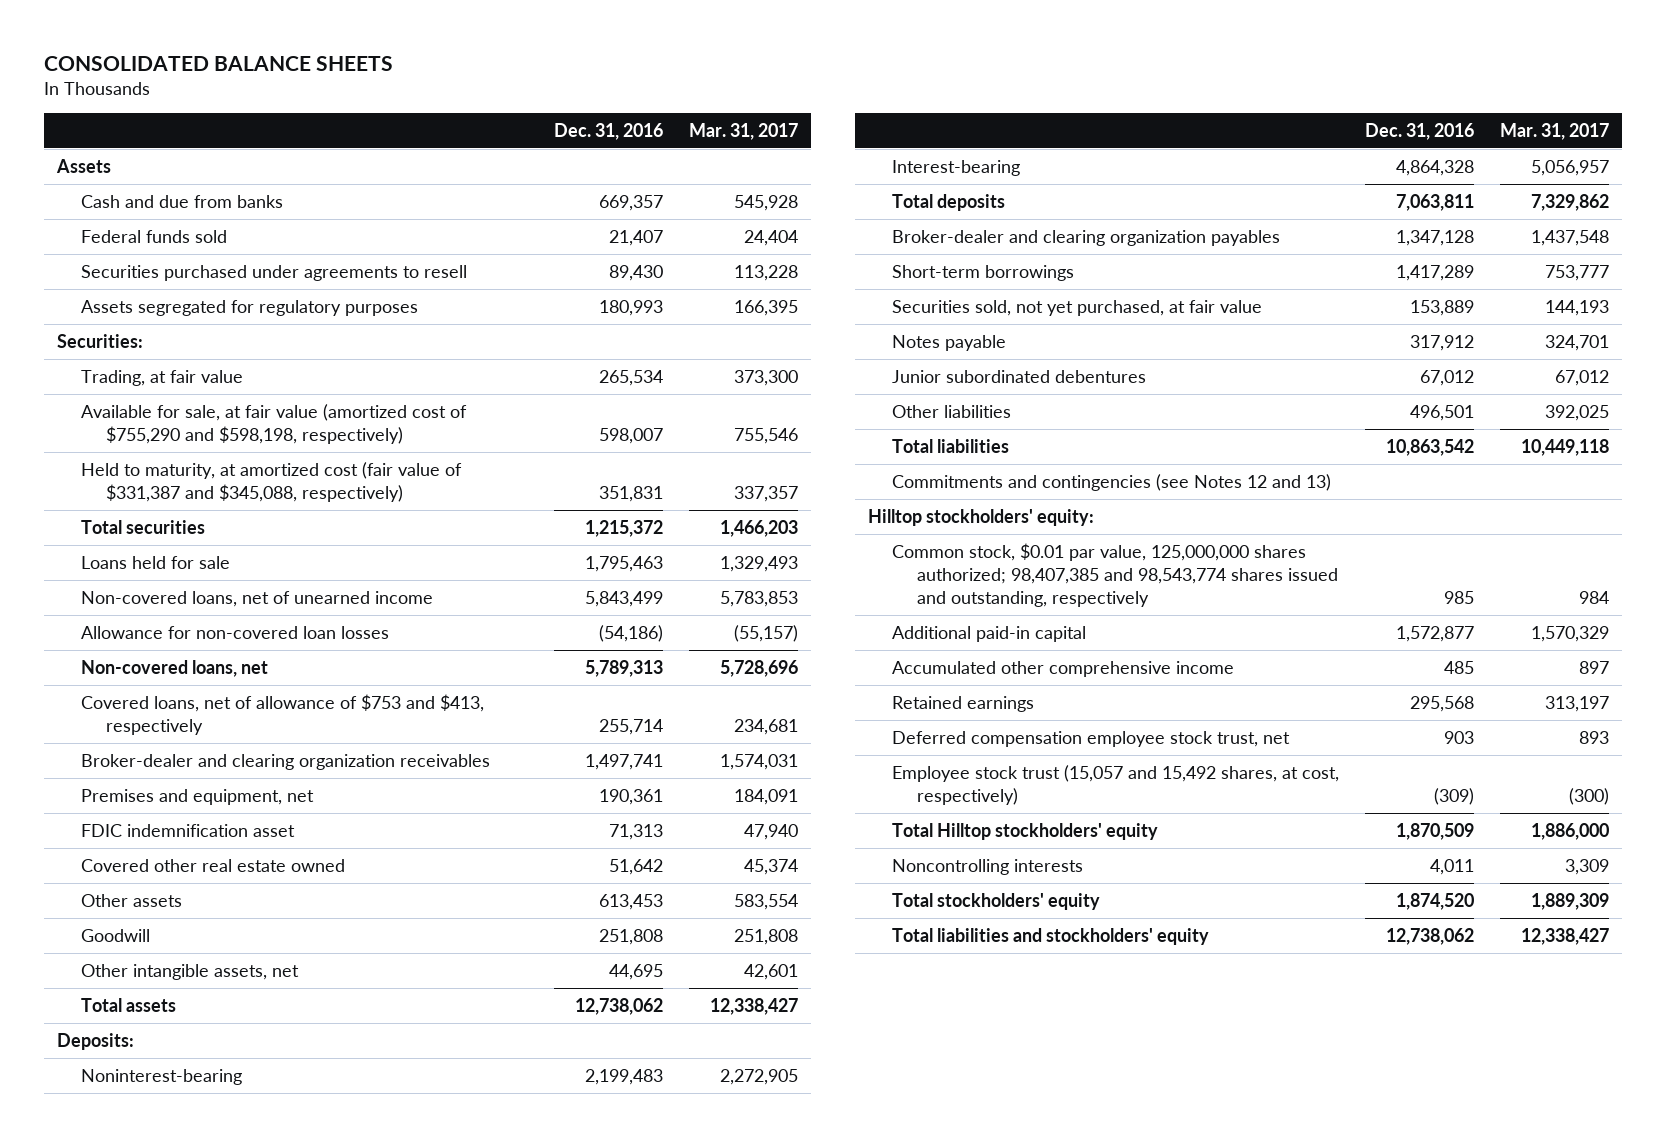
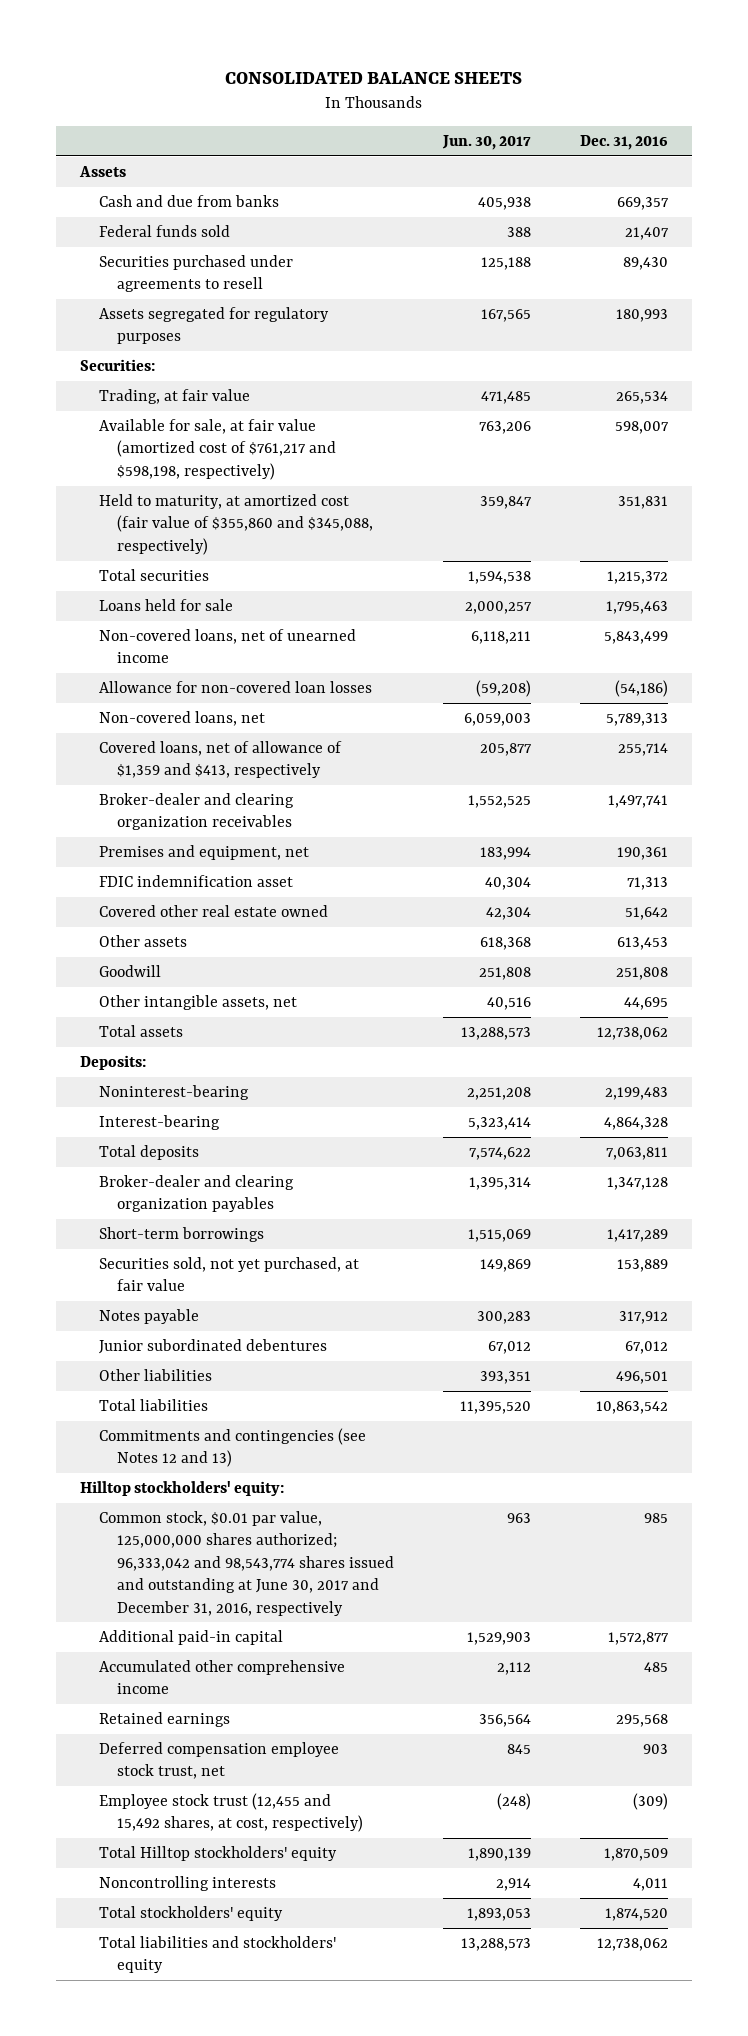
[688,122,798,140] Mar. 31, 2017 -> none
none -> [441,134,531,150] Jun. 30, 2017
[81,403,468,444] Available for sale, at fair value (amortized cost of $755,290 and $598,198, respectively) -> [98,419,337,480] Available for sale, at fair value (amortized cost of $761,217 and $598,198, respectively)
[81,461,463,502] Held to maturity, at amortized cost (fair value of $331,387 and $345,088, respectively) -> [98,494,374,555] Held to maturity, at amortized cost (fair value of $355,860 and $345,088, respectively)
[81,693,485,735] Covered loans, net of allowance of $753 and $413, respectively -> [98,741,342,779] Covered loans, net of allowance of $1,359 and $413, respectively
[892,542,1339,607] Common stock, $0.01 par value, 125,000,000 shares authorized; 98,407,385 and 98,543,774 shares issued and outstanding, respectively -> [98,1511,395,1616] Common stock, $0.01 par value, 125,000,000 shares authorized; 96,333,042 and 98,543,774 shares issued and outstanding at June 30, 2017 and December 31, 2016, respectively
[892,764,1340,805] Employee stock trust (15,057 and 15,492 shares, at cost, respectively) -> [98,1793,364,1833] Employee stock trust (12,455 and 15,492 shares, at cost, respectively)

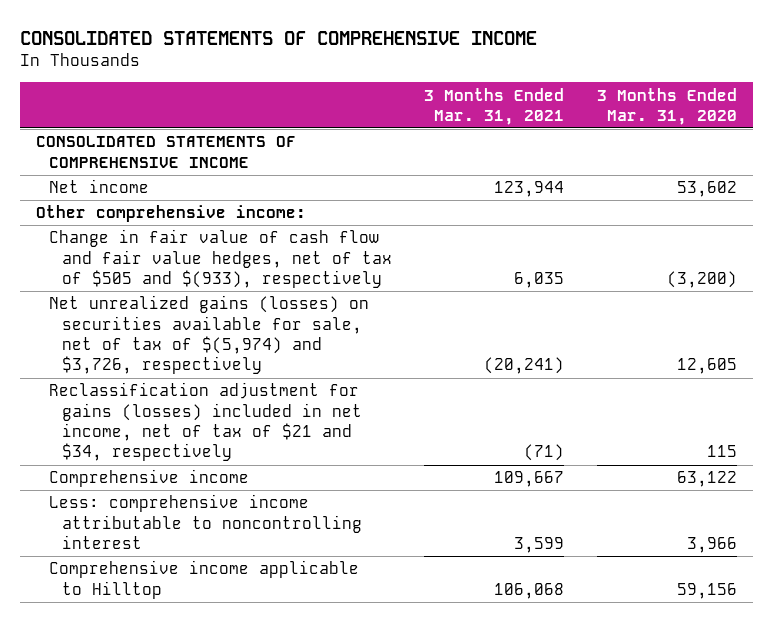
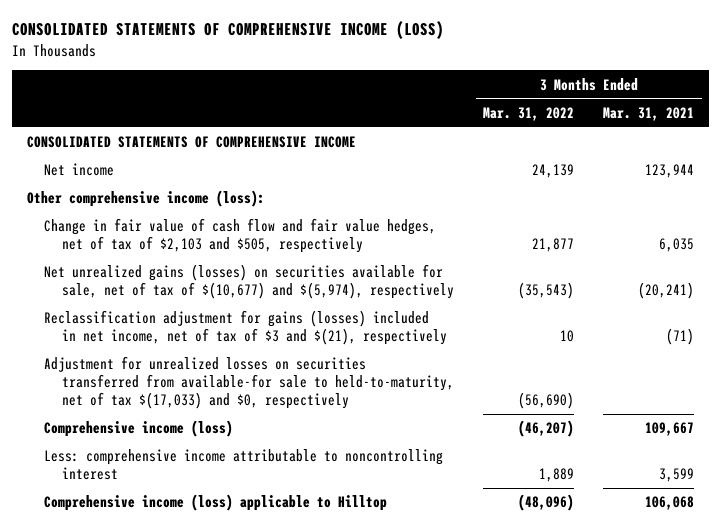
[20,30,538,45] CONSOLIDATED STATEMENTS OF COMPREHENSIVE INCOME -> [12,21,445,40] CONSOLIDATED STATEMENTS OF COMPREHENSIVE INCOME (LOSS)
[596,87,737,125] 3 Months Ended Mar. 31, 2020 -> none
none -> [483,107,575,122] Mar. 31, 2022
[36,205,307,223] Other comprehensive income: -> [27,190,266,208] Other comprehensive income (loss):
[49,229,393,289] Change in fair value of cash flow and fair value hedges, net of tax of $505 and $(933), respectively -> [44,218,437,254] Change in fair value of cash flow and fair value hedges, net of tax of $2,103 and $505, respectively
[49,295,370,375] Net unrealized gains (losses) on securities available for sale, net of tax of $(5,974) and $3,726, respectively -> [44,264,454,300] Net unrealized gains (losses) on securities available for sale, net of tax of $(10,677) and $(5,974), respectively
[49,382,363,462] Reclassification adjustment for gains (losses) included in net income, net of tax of $21 and $34, respectively -> [44,310,447,346] Reclassification adjustment for gains (losses) included in net income, net of tax of $3 and $(21), respectively
none -> [44,356,454,409] Adjustment for unrealized losses on securities transferred from available-for sale to held-to-maturity, net of tax $(17,033) and $0, respectively
[49,469,250,488] Comprehensive income -> [44,420,234,438] Comprehensive income (loss)
[49,560,360,599] Comprehensive income applicable to Hilltop -> [44,494,388,512] Comprehensive income (loss) applicable to Hilltop

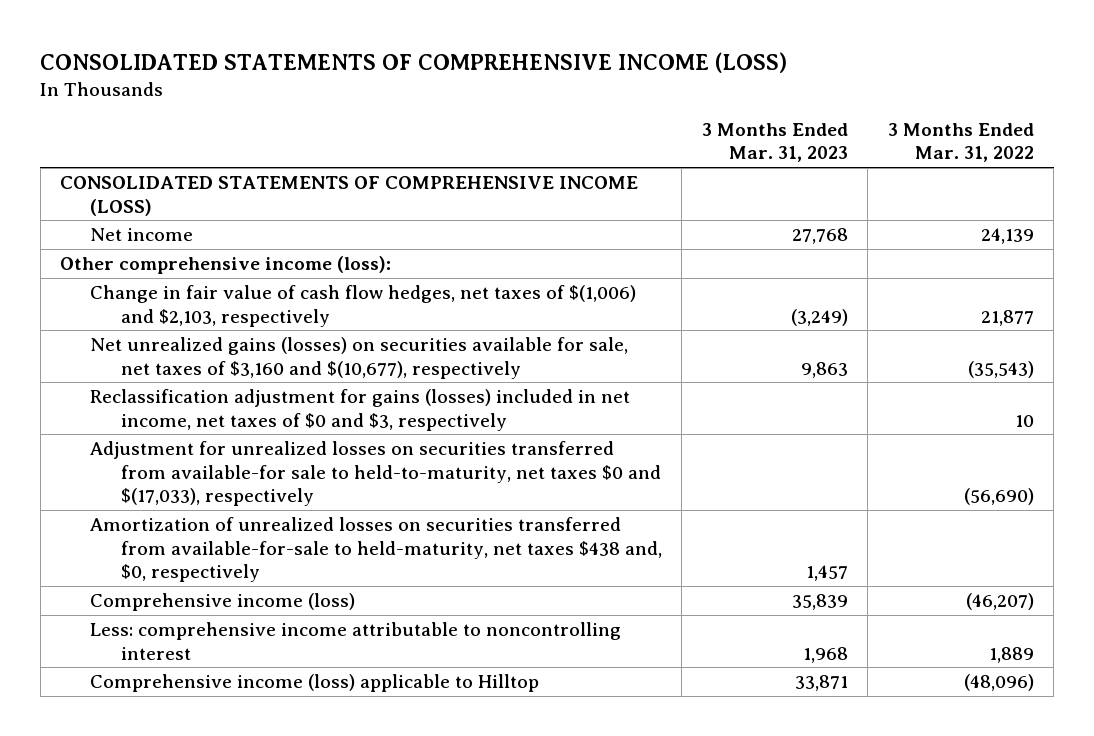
[603,107,695,122] Mar. 31, 2021 -> none
none -> [701,122,848,163] 3 Months Ended Mar. 31, 2023
[27,136,357,149] CONSOLIDATED STATEMENTS OF COMPREHENSIVE INCOME -> [60,175,639,216] CONSOLIDATED STATEMENTS OF COMPREHENSIVE INCOME (LOSS)
[44,218,437,254] Change in fair value of cash flow and fair value hedges, net of tax of $2,103 and $505, respectively -> [90,284,637,327] Change in fair value of cash flow hedges, net taxes of $(1,006) and $2,103, respectively
[44,264,454,300] Net unrealized gains (losses) on securities available for sale, net of tax of $(10,677) and $(5,974), respectively -> [90,336,629,379] Net unrealized gains (losses) on securities available for sale, net taxes of $3,160 and $(10,677), respectively
[44,310,447,346] Reclassification adjustment for gains (losses) included in net income, net of tax of $3 and $(21), respectively -> [90,388,631,431] Reclassification adjustment for gains (losses) included in net income, net taxes of $0 and $3, respectively
[44,356,454,409] Adjustment for unrealized losses on securities transferred from available-for sale to held-to-maturity, net of tax $(17,033) and $0, respectively -> [90,440,661,507] Adjustment for unrealized losses on securities transferred from available-for sale to held-to-maturity, net taxes $0 and $(17,033), respectively
none -> [90,516,662,583] Amortization of unrealized losses on securities transferred from available-for-sale to held-maturity, net taxes $438 and, $0, respectively

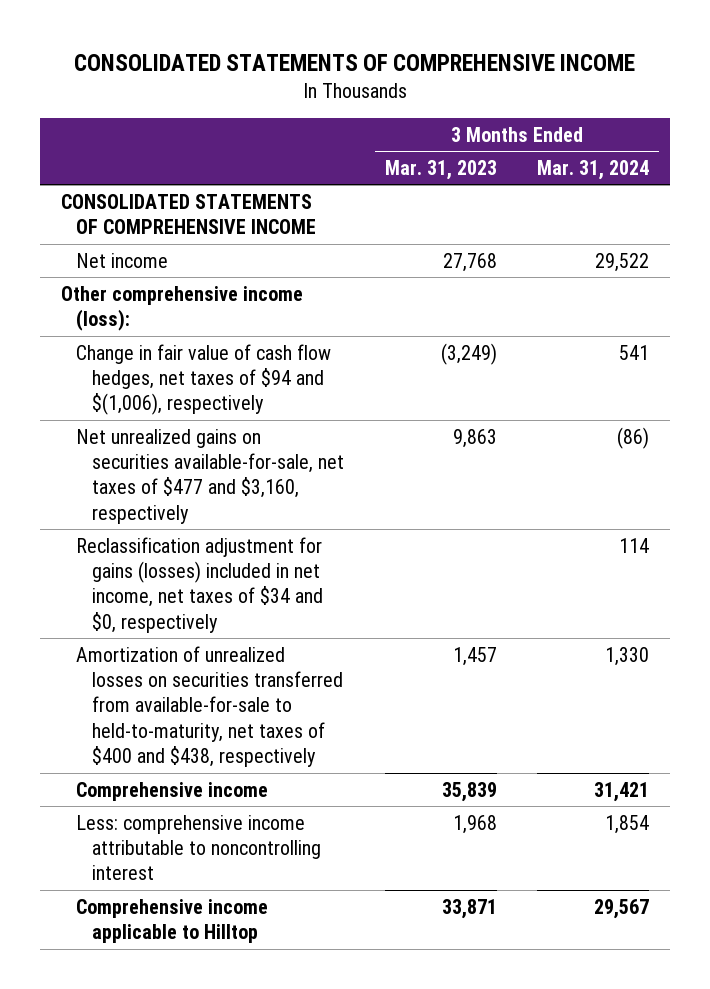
[40,51,788,73] CONSOLIDATED STATEMENTS OF COMPREHENSIVE INCOME (LOSS) -> [73,54,635,72] CONSOLIDATED STATEMENTS OF COMPREHENSIVE INCOME
[887,122,1034,163] 3 Months Ended Mar. 31, 2022 -> none
none -> [537,159,650,180] Mar. 31, 2024
[60,175,639,216] CONSOLIDATED STATEMENTS OF COMPREHENSIVE INCOME (LOSS) -> [60,193,317,235] CONSOLIDATED STATEMENTS OF COMPREHENSIVE INCOME
[90,440,661,507] Adjustment for unrealized losses on securities transferred from available-for sale to held-to-maturity, net taxes $0 and $(17,033), respectively -> none
[90,284,637,327] Change in fair value of cash flow hedges, net taxes of $(1,006) and $2,103, respectively -> [76,343,332,416] Change in fair value of cash flow hedges, net taxes of $94 and $(1,006), respectively
[90,336,629,379] Net unrealized gains (losses) on securities available for sale, net taxes of $3,160 and $(10,677), respectively -> [76,428,345,524] Net unrealized gains on securities available-for-sale, net taxes of $477 and $3,160, respectively
[90,388,631,431] Reclassification adjustment for gains (losses) included in net income, net taxes of $0 and $3, respectively -> [76,536,324,633] Reclassification adjustment for gains (losses) included in net income, net taxes of $34 and $0, respectively
[90,516,662,583] Amortization of unrealized losses on securities transferred from available-for-sale to held-maturity, net taxes $438 and, $0, respectively -> [76,645,344,768] Amortization of unrealized losses on securities transferred from available-for-sale to held-to-maturity, net taxes of $400 and $438, respectively
[90,592,356,611] Comprehensive income (loss) -> [76,781,269,801] Comprehensive income
[90,673,540,692] Comprehensive income (loss) applicable to Hilltop -> [76,898,269,944] Comprehensive income applicable to Hilltop

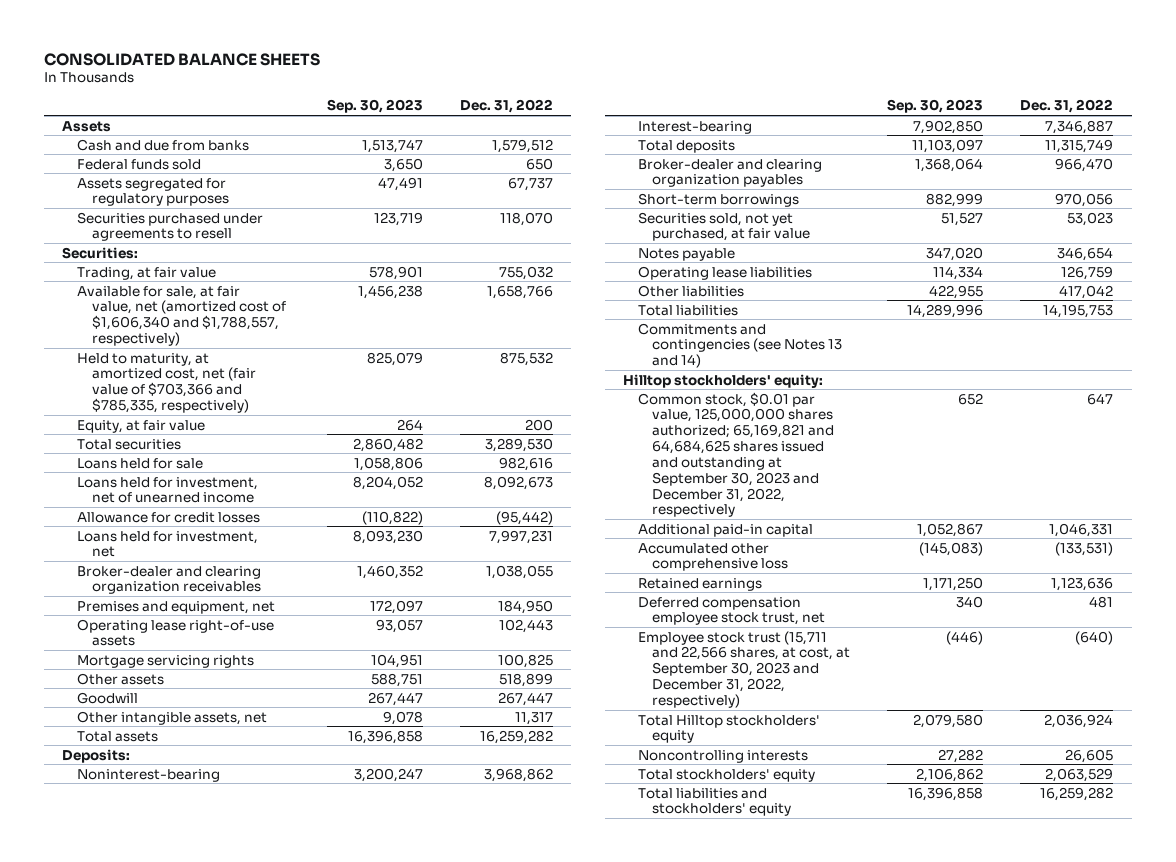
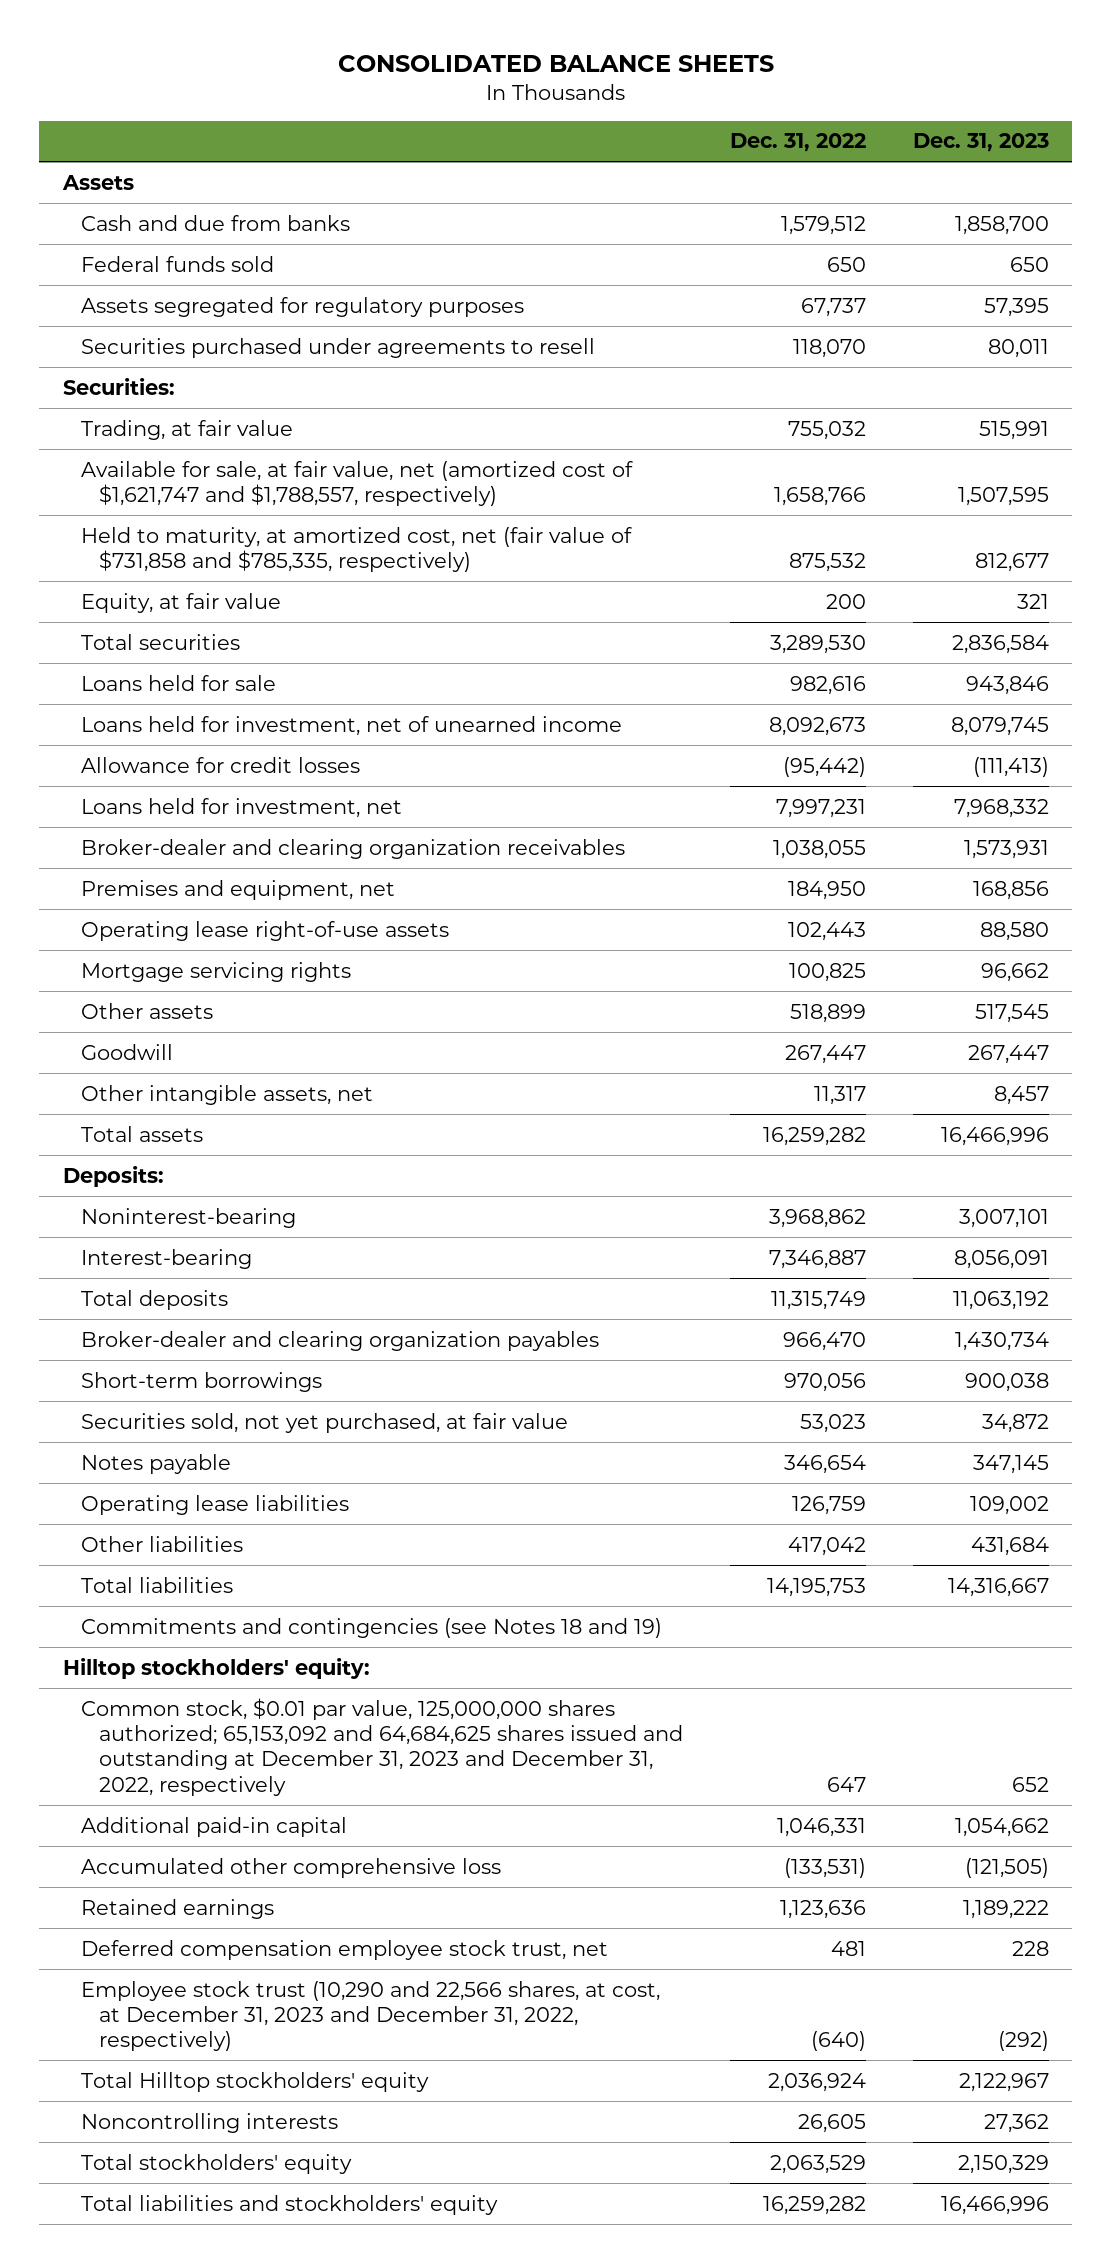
[326,99,423,114] Sep. 30, 2023 -> none
none -> [912,133,1049,153] Dec. 31, 2023
[77,285,286,347] Available for sale, at fair value, net (amortized cost of $1,606,340 and $1,788,557, respectively) -> [80,460,633,507] Available for sale, at fair value, net (amortized cost of $1,621,747 and $1,788,557, respectively)
[77,352,256,414] Held to maturity, at amortized cost, net (fair value of $703,366 and $785,335, respectively) -> [80,526,632,573] Held to maturity, at amortized cost, net (fair value of $731,858 and $785,335, respectively)
[637,322,843,369] Commitments and contingencies (see Notes 13 and 14) -> [80,1617,662,1638] Commitments and contingencies (see Notes 18 and 19)
[637,391,835,518] Common stock, $0.01 par value, 125,000,000 shares authorized; 65,169,821 and 64,684,625 shares issued and outstanding at September 30, 2023 and December 31, 2022, respectively -> [80,1697,684,1796] Common stock, $0.01 par value, 125,000,000 shares authorized; 65,153,092 and 64,684,625 shares issued and outstanding at December 31, 2023 and December 31, 2022, respectively
[637,630,851,708] Employee stock trust (15,711 and 22,566 shares, at cost, at September 30, 2023 and December 31, 2022, respectively) -> [80,1980,660,2052] Employee stock trust (10,290 and 22,566 shares, at cost, at December 31, 2023 and December 31, 2022, respectively)

